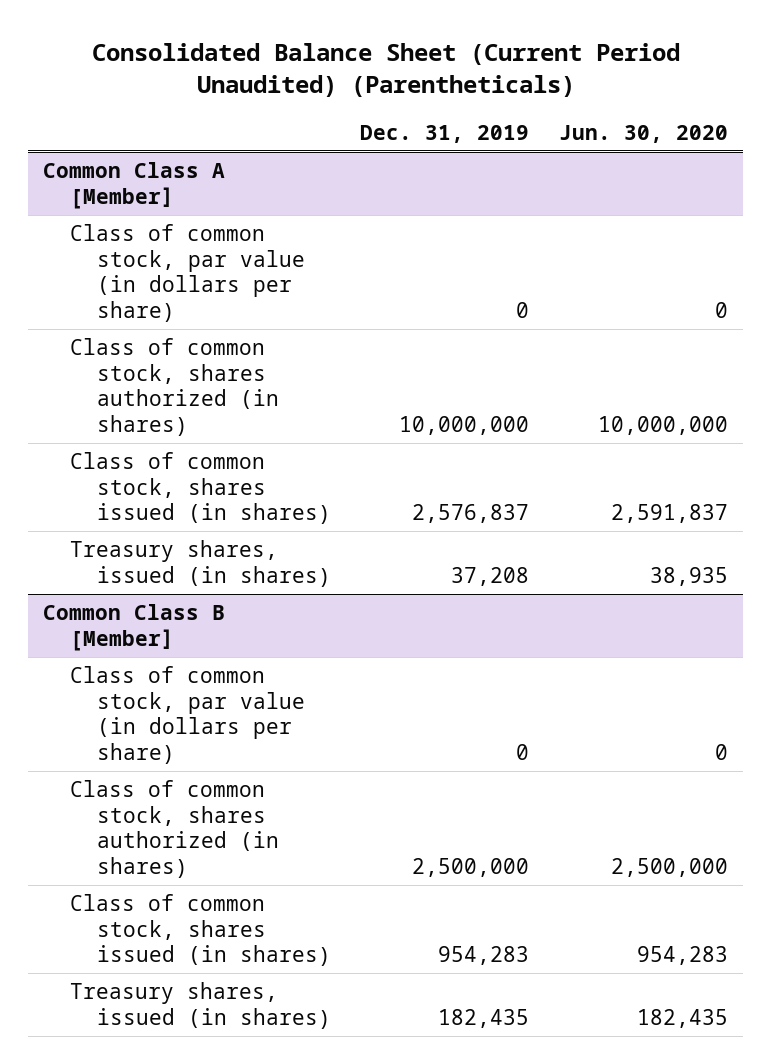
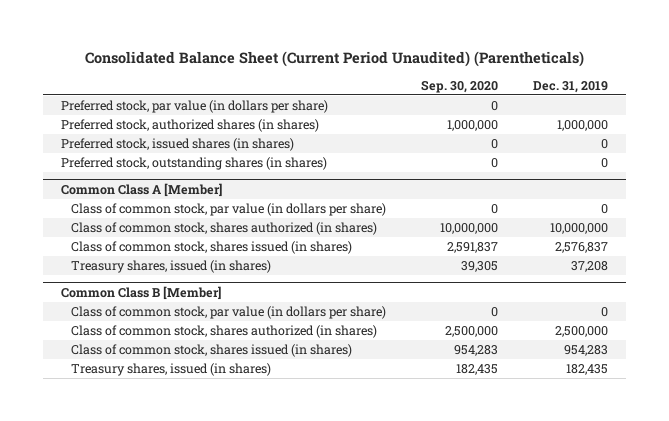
[559,124,729,143] Jun. 30, 2020 -> none
none -> [421,79,499,93] Sep. 30, 2020
none -> [60,100,328,114] Preferred stock, par value (in dollars per share)
none -> [60,119,319,133] Preferred stock, authorized shares (in shares)
none -> [60,138,294,152] Preferred stock, issued shares (in shares)
none -> [60,157,327,171] Preferred stock, outstanding shares (in shares)

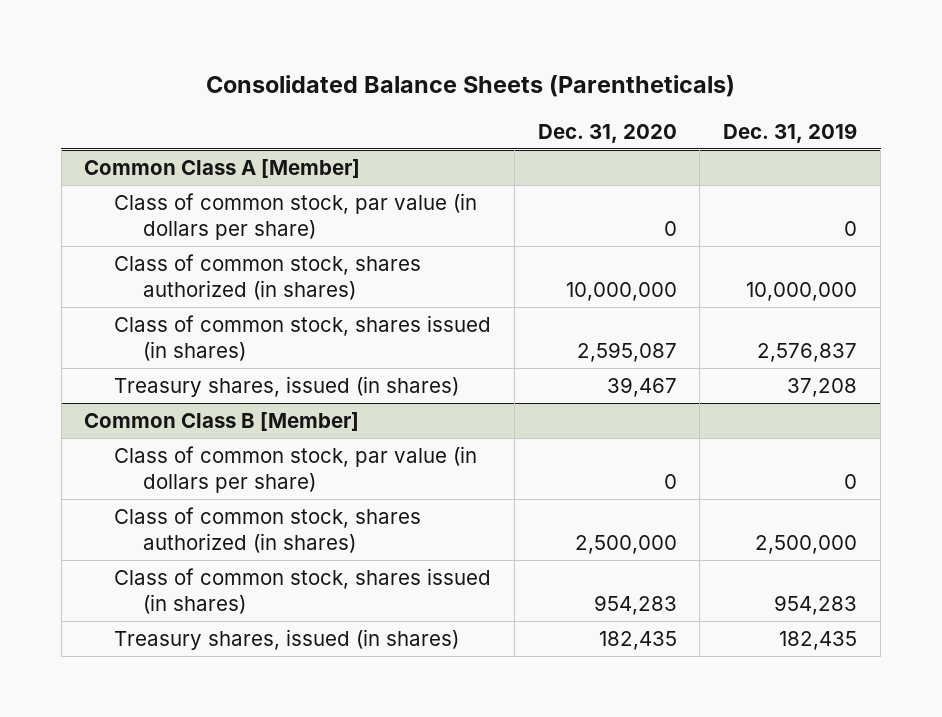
[84,51,584,68] Consolidated Balance Sheet (Current Period Unaudited) (Parentheticals) -> [205,74,735,97] Consolidated Balance Sheets (Parentheticals)
[421,79,499,93] Sep. 30, 2020 -> none
none -> [537,123,677,143] Dec. 31, 2020
[60,100,328,114] Preferred stock, par value (in dollars per share) -> none
[60,119,319,133] Preferred stock, authorized shares (in shares) -> none
[60,138,294,152] Preferred stock, issued shares (in shares) -> none
[60,157,327,171] Preferred stock, outstanding shares (in shares) -> none

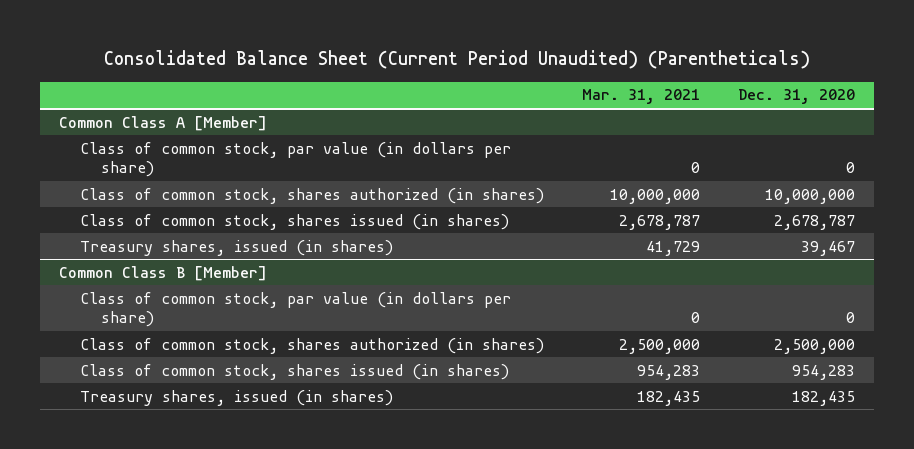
[205,74,735,97] Consolidated Balance Sheets (Parentheticals) -> [104,50,811,70] Consolidated Balance Sheet (Current Period Unaudited) (Parentheticals)
[723,122,858,143] Dec. 31, 2019 -> none
none -> [582,89,701,105] Mar. 31, 2021
[576,341,677,362] 2,595,087 -> [773,214,855,230] 2,678,787

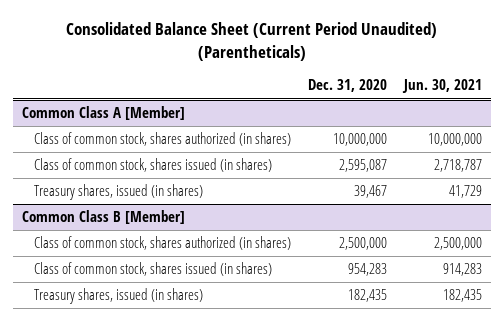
[582,89,701,105] Mar. 31, 2021 -> none
none -> [402,79,483,94] Jun. 30, 2021
[80,141,512,177] Class of common stock, par value (in dollars per share) -> none
[773,214,855,230] 2,678,787 -> [339,159,388,173] 2,595,087
[80,291,512,327] Class of common stock, par value (in dollars per share) -> none

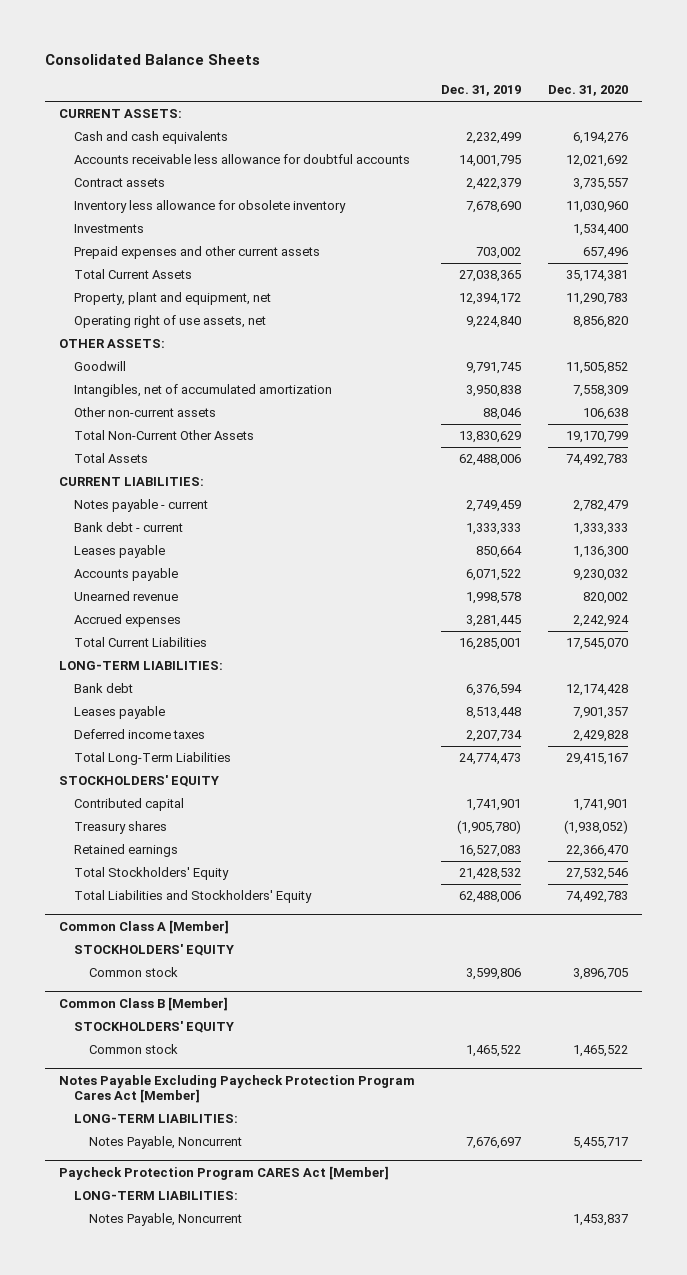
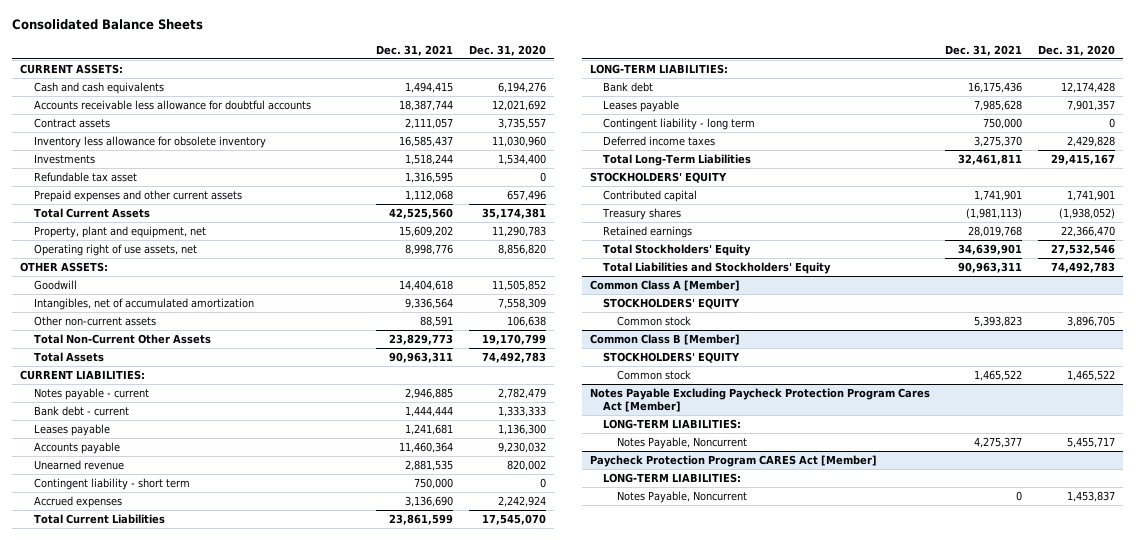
[441,85,522,97] Dec. 31, 2019 -> none
none -> [376,44,454,56] Dec. 31, 2021
none -> [34,172,138,183] Refundable tax asset
none -> [34,478,191,491] Contingent liability - short term
none -> [603,118,756,131] Contingent liability - long term

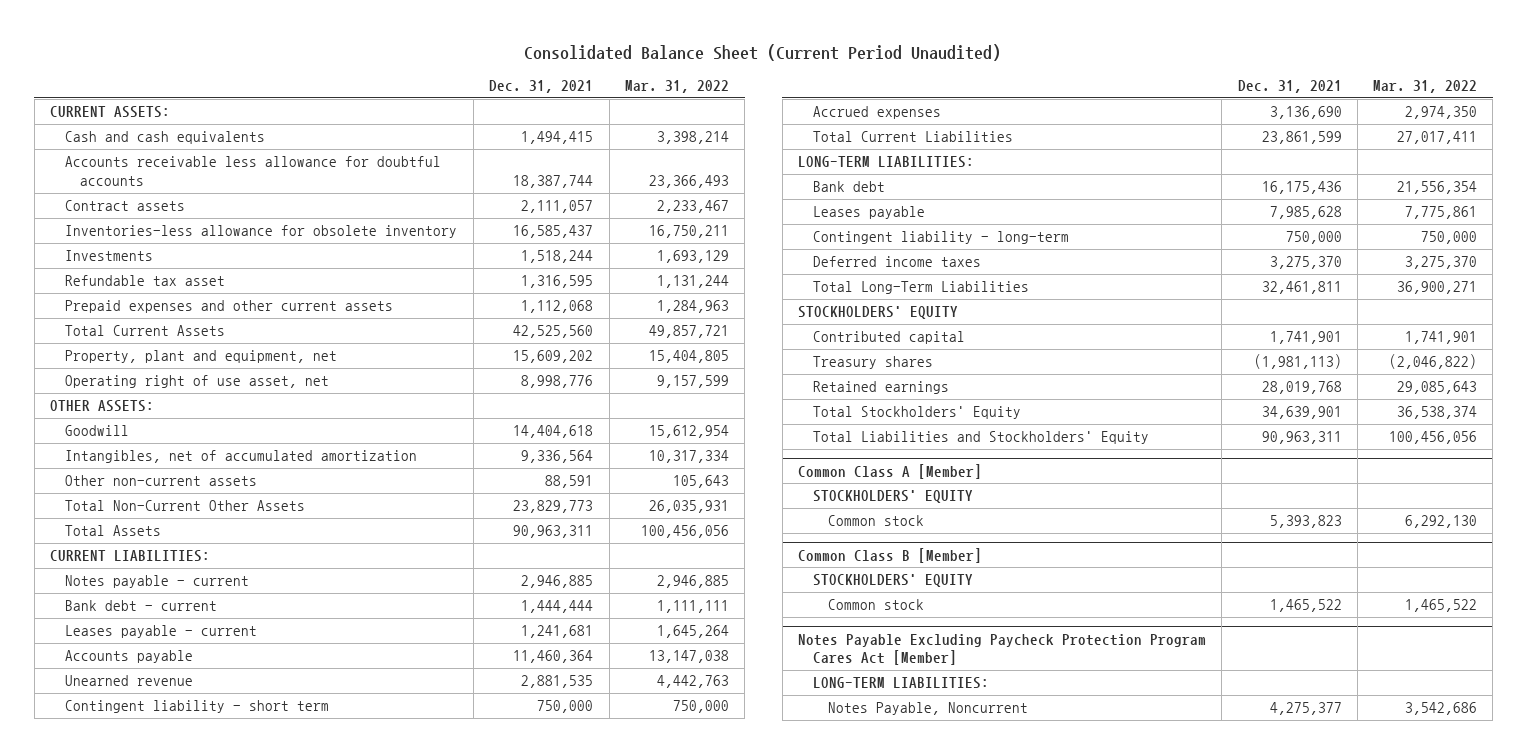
[12,19,204,31] Consolidated Balance Sheets -> [524,43,1002,61] Consolidated Balance Sheet (Current Period Unaudited)
[468,44,546,56] Dec. 31, 2020 -> none
none -> [624,80,729,94] Mar. 31, 2022
[34,136,267,149] Inventory less allowance for obsolete inventory -> [65,225,458,239] Inventories-less allowance for obsolete inventory
[34,244,198,257] Operating right of use assets, net -> [65,375,330,389] Operating right of use asset, net
[34,424,111,437] Leases payable -> [65,625,258,639] Leases payable - current
[603,118,756,131] Contingent liability - long term -> [813,231,1070,245] Contingent liability - long-term
[589,455,877,468] Paycheck Protection Program CARES Act [Member] -> none
[603,473,742,484] LONG-TERM LIABILITIES: -> none
[617,491,748,504] Notes Payable, Noncurrent -> none

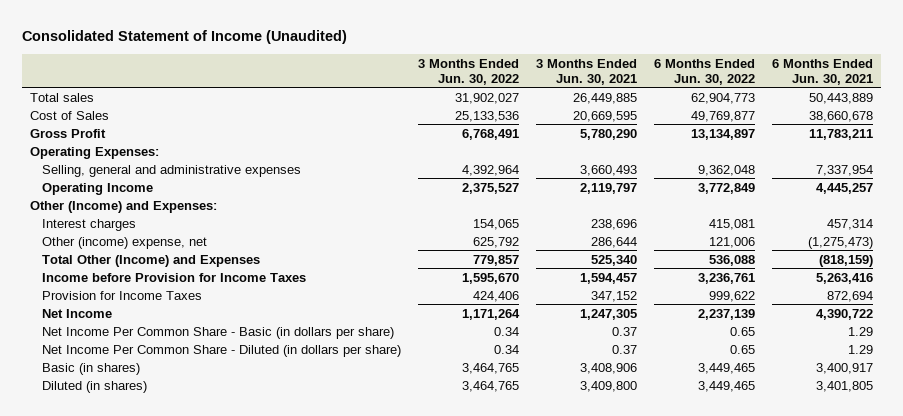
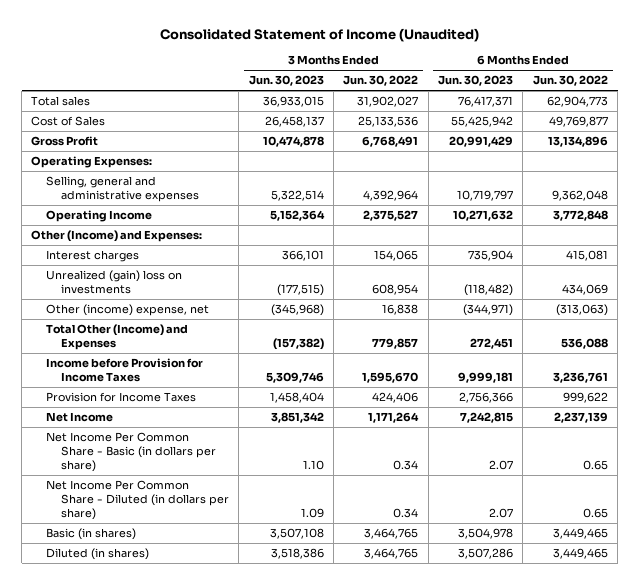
[535,58,637,85] 3 Months Ended Jun. 30, 2021 -> none
[771,58,873,85] 6 Months Ended Jun. 30, 2021 -> none
none -> [248,75,324,87] Jun. 30, 2023
none -> [438,75,514,87] Jun. 30, 2023
[690,128,755,140] 13,134,897 -> [547,136,608,148] 13,134,896
[697,182,755,194] 3,772,849 -> [552,210,608,222] 3,772,848
none -> [46,270,183,294] Unrealized (gain) loss on investments
[472,236,519,248] 625,792 -> [382,304,419,316] 16,838
[708,236,755,248] 121,006 -> [555,304,608,317] (313,063)

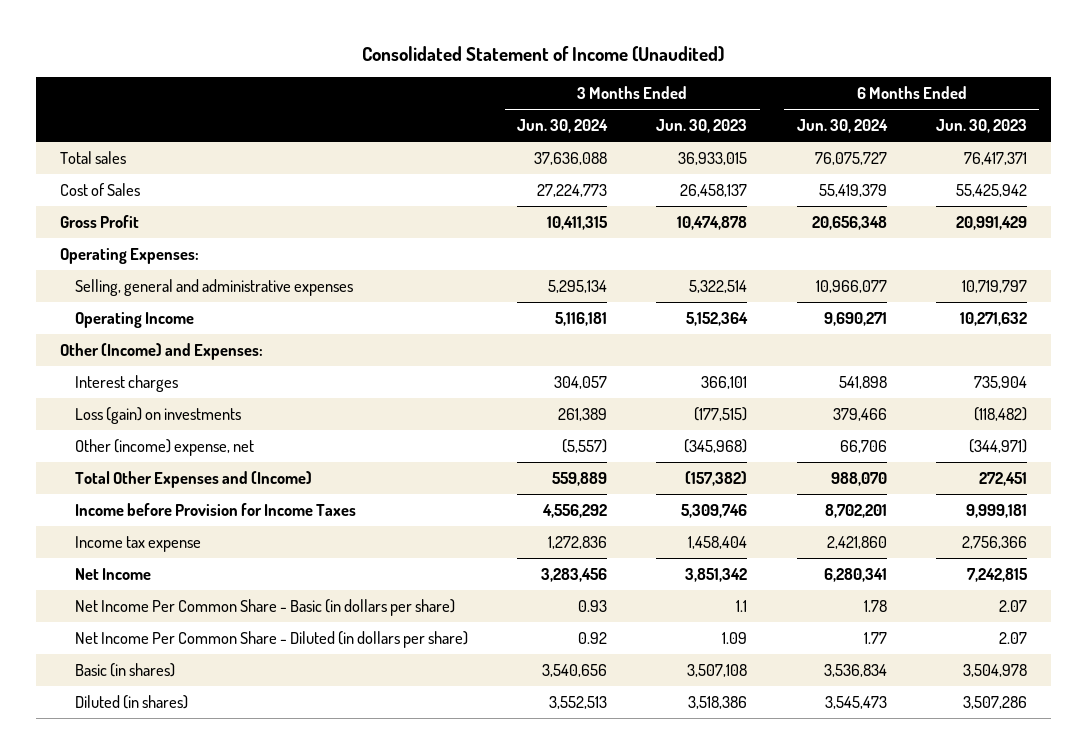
[343,75,419,87] Jun. 30, 2022 -> none
[532,75,608,87] Jun. 30, 2022 -> none
none -> [517,119,609,134] Jun. 30, 2024
none -> [796,119,888,134] Jun. 30, 2024
[46,270,183,294] Unrealized (gain) loss on investments -> [75,406,242,424] Loss (gain) on investments
[46,324,189,350] Total Other (Income) and Expenses -> [75,470,313,488] Total Other Expenses and (Income)
[46,392,197,403] Provision for Income Taxes -> [75,535,202,552] Income tax expense
[302,459,324,470] 1.10 -> [736,599,748,612] 1.1

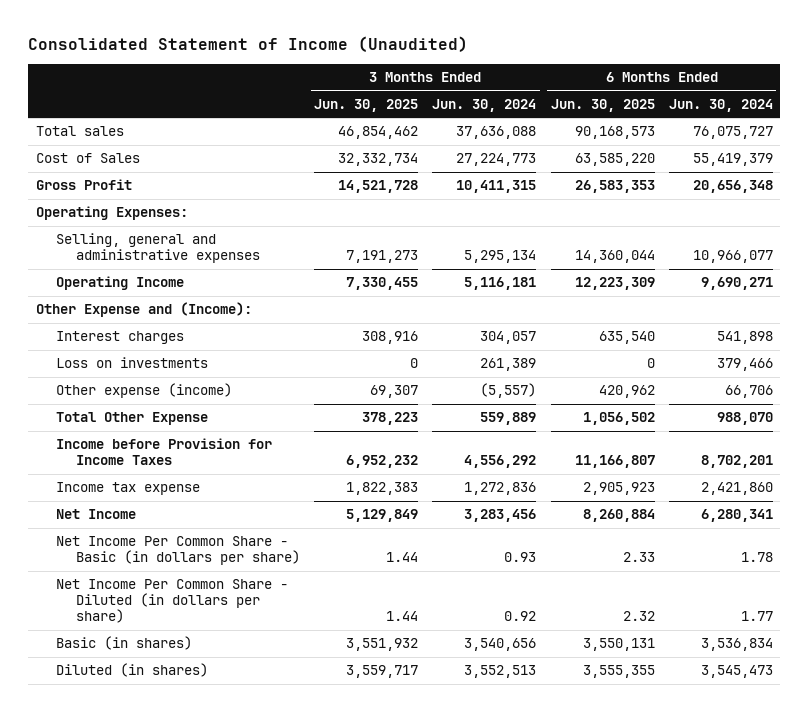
[656,119,748,134] Jun. 30, 2023 -> none
[935,119,1027,134] Jun. 30, 2023 -> none
none -> [314,98,419,112] Jun. 30, 2025
none -> [550,98,655,112] Jun. 30, 2025
[60,342,264,360] Other (Income) and Expenses: -> [35,302,252,318] Other Expense and (Income):
[75,406,242,424] Loss (gain) on investments -> [55,357,208,369] Loss on investments
[75,438,255,456] Other (income) expense, net -> [55,383,232,399] Other expense (income)
[75,470,313,488] Total Other Expenses and (Income) -> [55,412,208,426] Total Other Expense

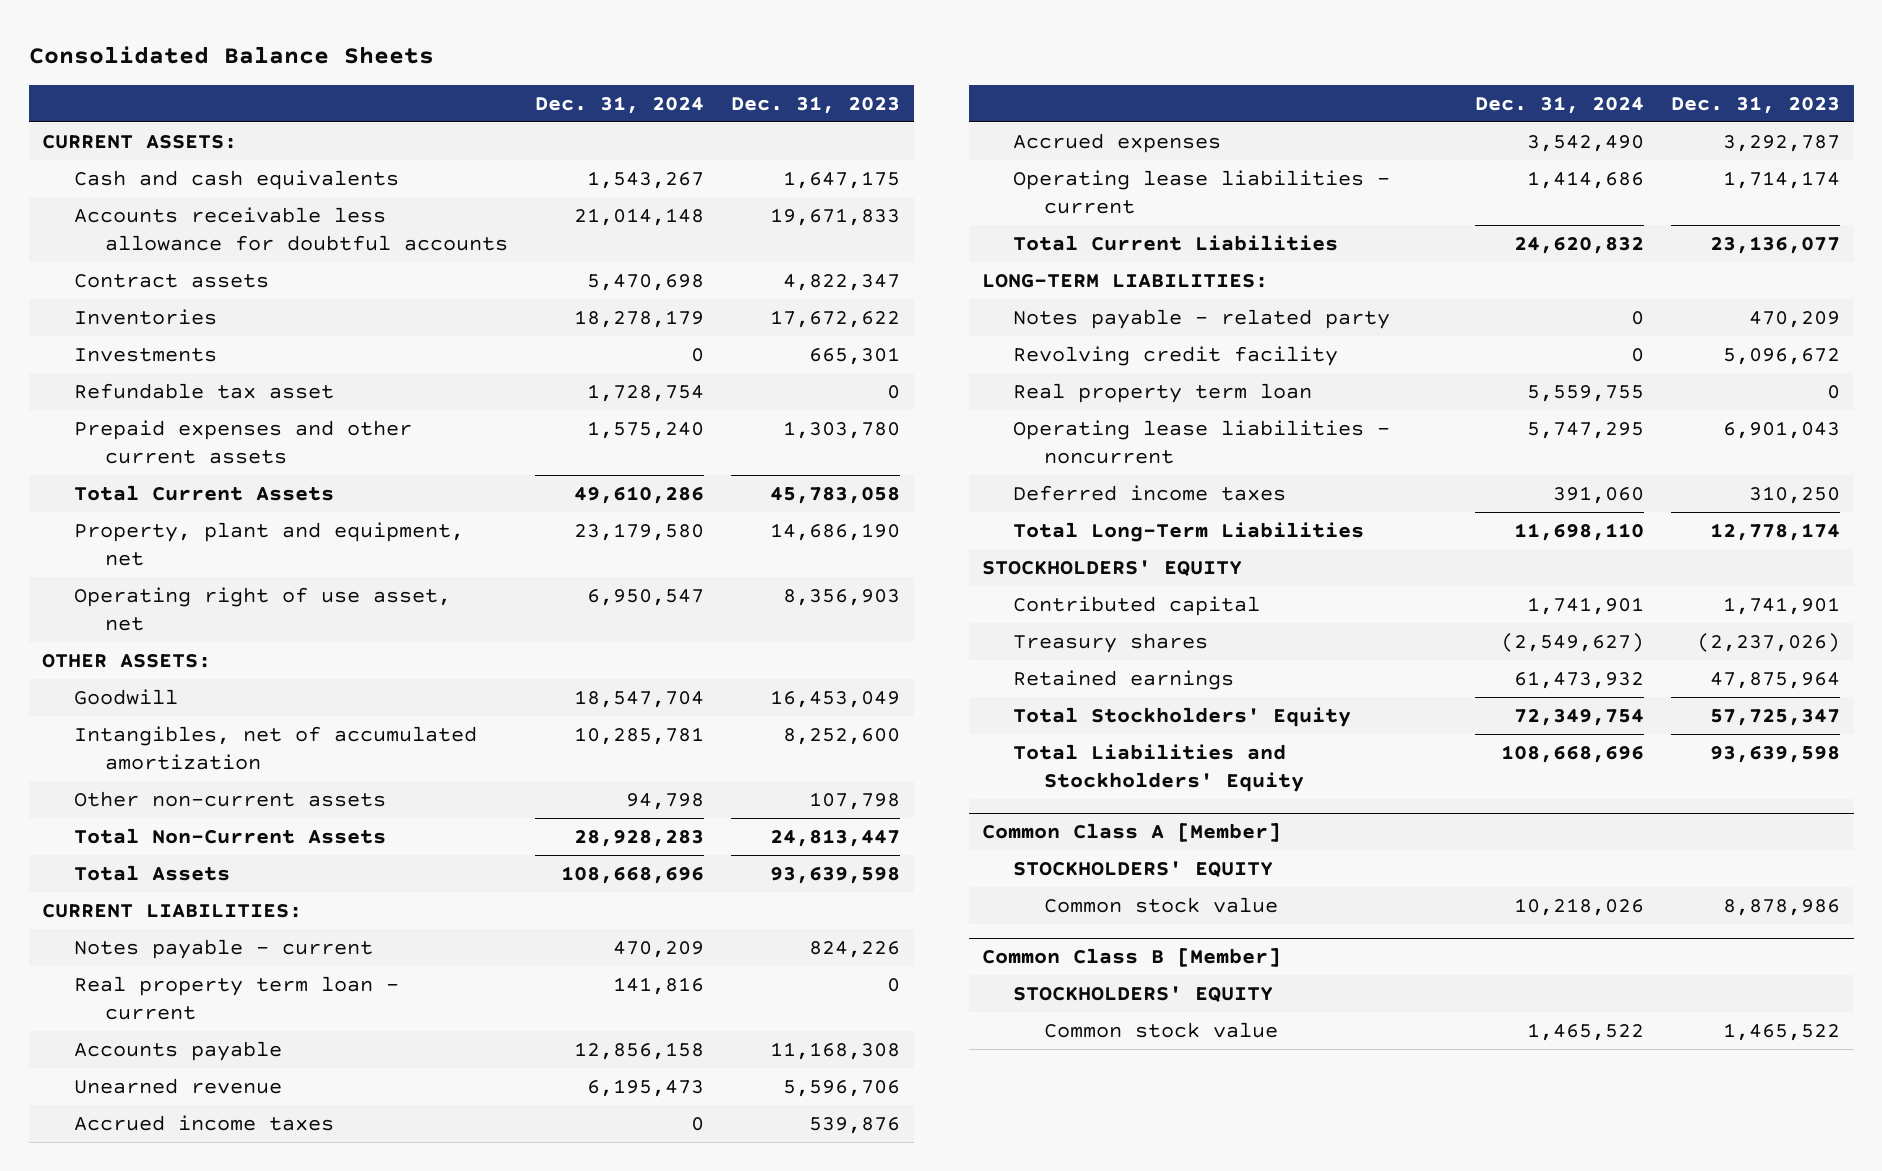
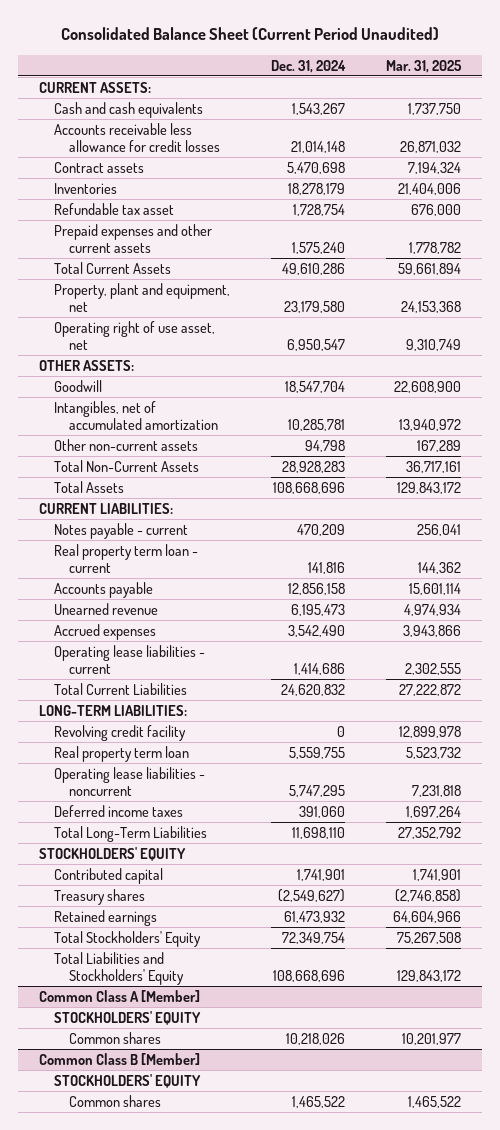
[28,45,434,64] Consolidated Balance Sheets -> [61,27,440,41] Consolidated Balance Sheet (Current Period Unaudited)
[731,95,901,114] Dec. 31, 2023 -> none
none -> [386,59,463,73] Mar. 31, 2025
[73,207,508,252] Accounts receivable less allowance for doubtful accounts -> [53,122,220,152] Accounts receivable less allowance for credit losses
[73,348,217,363] Investments -> none
[73,1115,334,1132] Accrued income taxes -> none
[1013,309,1391,330] Notes payable - related party -> none
[1044,897,1279,914] Common stock value -> [68,1031,161,1044] Common shares
[1044,1022,1279,1039] Common stock value -> [68,1094,161,1107] Common shares

